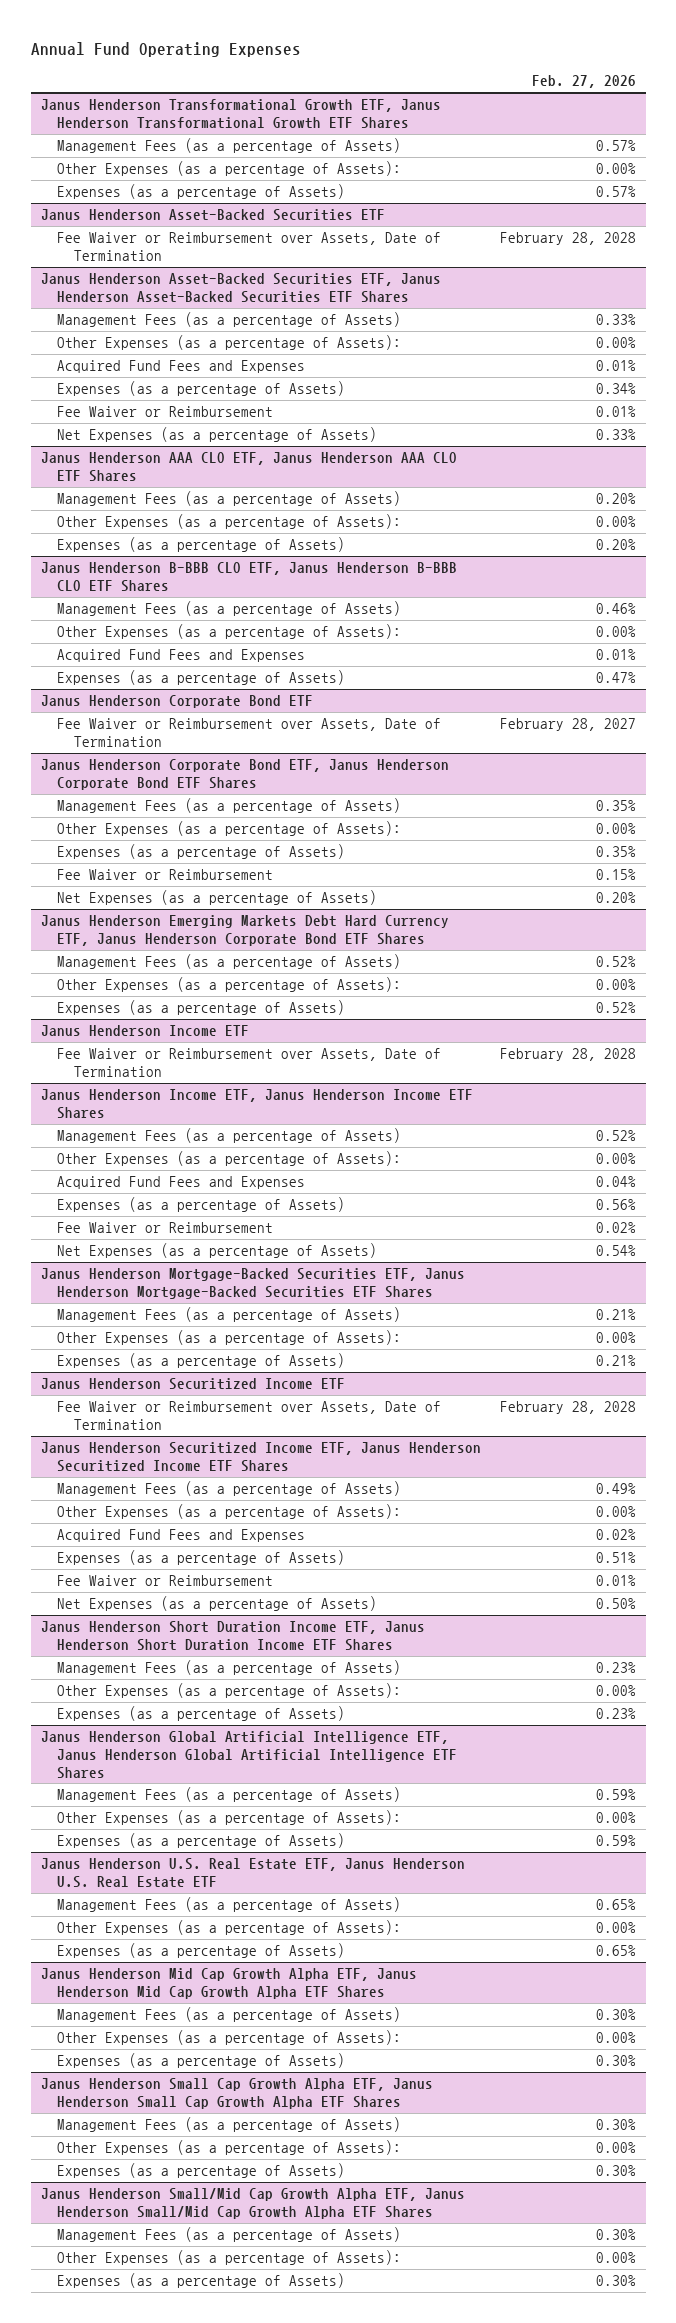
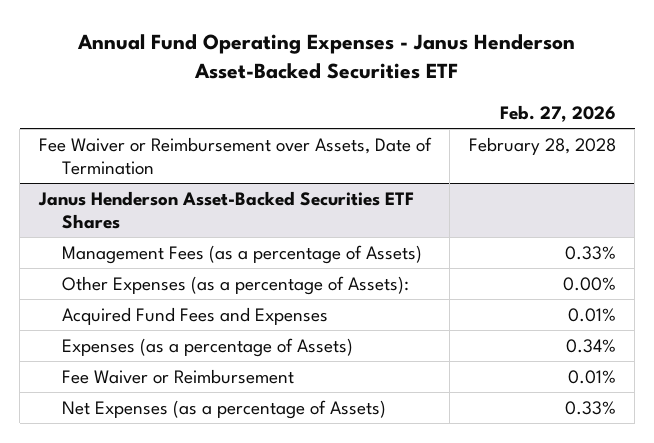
[30,42,301,58] Annual Fund Operating Expenses -> [77,34,576,80] Annual Fund Operating Expenses - Janus Henderson Asset-Backed Securities ETF
[40,99,441,129] Janus Henderson Transformational Growth ETF, Janus Henderson Transformational Growth ETF Shares -> none
[57,138,402,154] Management Fees (as a percentage of Assets) -> none
[57,161,402,177] Other Expenses (as a percentage of Assets): -> none
[57,184,346,200] Expenses (as a percentage of Assets) -> none
[40,209,385,222] Janus Henderson Asset-Backed Securities ETF -> none
[40,273,441,303] Janus Henderson Asset-Backed Securities ETF, Janus Henderson Asset-Backed Securities ETF Shares -> [37,190,414,229] Janus Henderson Asset-Backed Securities ETF Shares
[40,452,457,482] Janus Henderson AAA CLO ETF, Janus Henderson AAA CLO ETF Shares -> none
[57,491,402,507] Management Fees (as a percentage of Assets) -> none
[57,514,402,530] Other Expenses (as a percentage of Assets): -> none
[57,537,346,553] Expenses (as a percentage of Assets) -> none
[40,562,457,592] Janus Henderson B-BBB CLO ETF, Janus Henderson B-BBB CLO ETF Shares -> none
[57,601,402,617] Management Fees (as a percentage of Assets) -> none
[57,624,402,640] Other Expenses (as a percentage of Assets): -> none
[57,649,306,663] Acquired Fund Fees and Expenses -> none
[57,670,346,686] Expenses (as a percentage of Assets) -> none
[40,695,313,709] Janus Henderson Corporate Bond ETF -> none
[57,718,442,747] Fee Waiver or Reimbursement over Assets, Date of Termination -> none
[40,759,449,790] Janus Henderson Corporate Bond ETF, Janus Henderson Corporate Bond ETF Shares -> none
[57,798,402,814] Management Fees (as a percentage of Assets) -> none
[57,821,402,837] Other Expenses (as a percentage of Assets): -> none
[57,844,346,860] Expenses (as a percentage of Assets) -> none
[57,869,274,881] Fee Waiver or Reimbursement -> none
[57,890,378,906] Net Expenses (as a percentage of Assets) -> none
[40,915,449,946] Janus Henderson Emerging Markets Debt Hard Currency ETF, Janus Henderson Corporate Bond ETF Shares -> none
[57,954,402,970] Management Fees (as a percentage of Assets) -> none
[57,977,402,993] Other Expenses (as a percentage of Assets): -> none
[57,1000,346,1016] Expenses (as a percentage of Assets) -> none
[40,1025,249,1037] Janus Henderson Income ETF -> none
[57,1048,442,1077] Fee Waiver or Reimbursement over Assets, Date of Termination -> none
[40,1089,473,1119] Janus Henderson Income ETF, Janus Henderson Income ETF Shares -> none
[57,1128,402,1144] Management Fees (as a percentage of Assets) -> none
[57,1151,402,1167] Other Expenses (as a percentage of Assets): -> none
[57,1176,306,1190] Acquired Fund Fees and Expenses -> none
[57,1197,346,1213] Expenses (as a percentage of Assets) -> none
[57,1222,274,1234] Fee Waiver or Reimbursement -> none
[57,1243,378,1259] Net Expenses (as a percentage of Assets) -> none
[40,1268,465,1299] Janus Henderson Mortgage-Backed Securities ETF, Janus Henderson Mortgage-Backed Securities ETF Shares -> none
[57,1307,402,1323] Management Fees (as a percentage of Assets) -> none
[57,1330,402,1346] Other Expenses (as a percentage of Assets): -> none
[57,1353,346,1369] Expenses (as a percentage of Assets) -> none
[40,1378,345,1391] Janus Henderson Securitized Income ETF -> none
[57,1401,442,1430] Fee Waiver or Reimbursement over Assets, Date of Termination -> none
[40,1442,481,1472] Janus Henderson Securitized Income ETF, Janus Henderson Securitized Income ETF Shares -> none
[57,1481,402,1497] Management Fees (as a percentage of Assets) -> none
[57,1504,402,1520] Other Expenses (as a percentage of Assets): -> none
[57,1529,306,1543] Acquired Fund Fees and Expenses -> none
[57,1550,346,1566] Expenses (as a percentage of Assets) -> none
[57,1575,274,1587] Fee Waiver or Reimbursement -> none
[57,1596,378,1612] Net Expenses (as a percentage of Assets) -> none
[40,1621,425,1651] Janus Henderson Short Duration Income ETF, Janus Henderson Short Duration Income ETF Shares -> none
[57,1660,402,1676] Management Fees (as a percentage of Assets) -> none
[57,1683,402,1699] Other Expenses (as a percentage of Assets): -> none
[57,1706,346,1722] Expenses (as a percentage of Assets) -> none
[40,1731,458,1779] Janus Henderson Global Artificial Intelligence ETF, Janus Henderson Global Artificial Intelligence ETF Shares -> none
[57,1787,402,1803] Management Fees (as a percentage of Assets) -> none
[57,1810,402,1826] Other Expenses (as a percentage of Assets): -> none
[57,1833,346,1849] Expenses (as a percentage of Assets) -> none
[40,1858,465,1888] Janus Henderson U.S. Real Estate ETF, Janus Henderson U.S. Real Estate ETF -> none
[57,1897,402,1913] Management Fees (as a percentage of Assets) -> none
[57,1920,402,1936] Other Expenses (as a percentage of Assets): -> none
[57,1943,346,1959] Expenses (as a percentage of Assets) -> none
[40,1968,417,1999] Janus Henderson Mid Cap Growth Alpha ETF, Janus Henderson Mid Cap Growth Alpha ETF Shares -> none
[57,2007,402,2023] Management Fees (as a percentage of Assets) -> none
[57,2030,402,2046] Other Expenses (as a percentage of Assets): -> none
[57,2053,346,2069] Expenses (as a percentage of Assets) -> none
[40,2078,433,2109] Janus Henderson Small Cap Growth Alpha ETF, Janus Henderson Small Cap Growth Alpha ETF Shares -> none
[57,2117,402,2133] Management Fees (as a percentage of Assets) -> none
[57,2140,402,2156] Other Expenses (as a percentage of Assets): -> none
[57,2163,346,2179] Expenses (as a percentage of Assets) -> none
[40,2188,465,2219] Janus Henderson Small/Mid Cap Growth Alpha ETF, Janus Henderson Small/Mid Cap Growth Alpha ETF Shares -> none
[57,2227,402,2243] Management Fees (as a percentage of Assets) -> none
[57,2250,402,2266] Other Expenses (as a percentage of Assets): -> none
[57,2273,346,2289] Expenses (as a percentage of Assets) -> none

